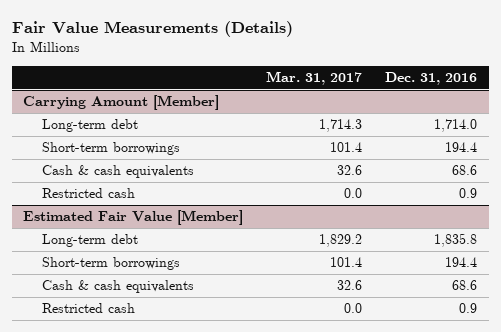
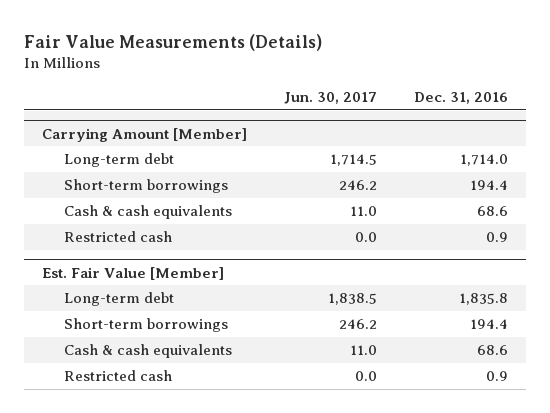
[266,70,363,85] Mar. 31, 2017 -> none
none -> [284,91,378,104] Jun. 30, 2017
[23,210,244,226] Estimated Fair Value [Member] -> [42,266,225,280] Est. Fair Value [Member]

